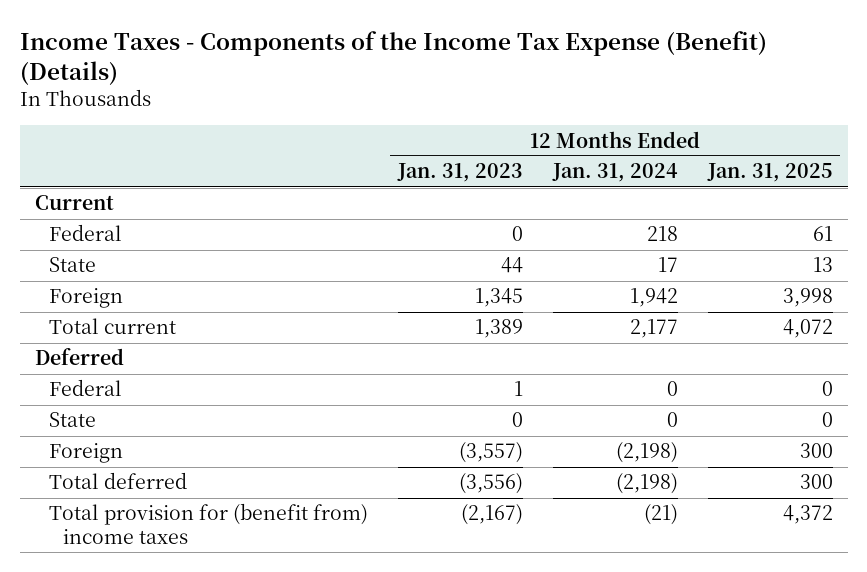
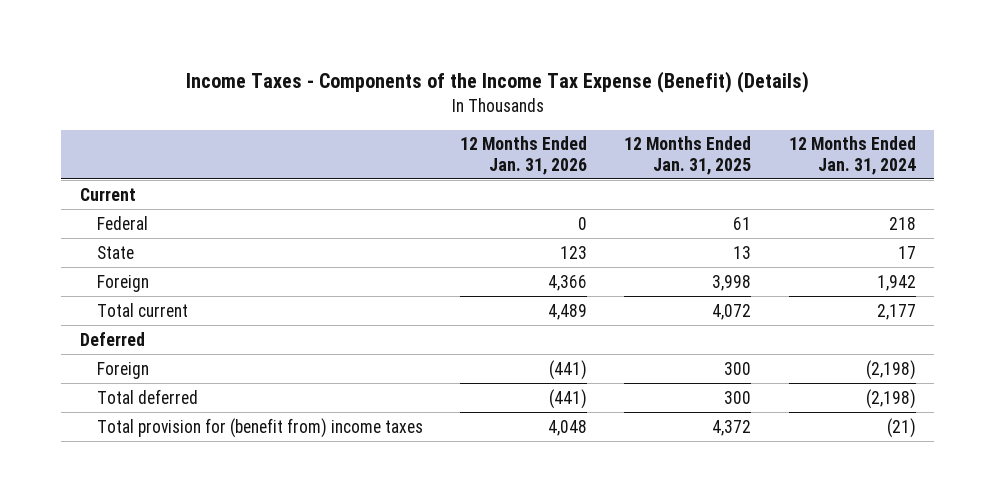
[396,163,523,183] Jan. 31, 2023 -> none
none -> [459,136,587,175] 12 Months Ended Jan. 31, 2026
[48,379,122,397] Federal -> none
[48,412,96,428] State -> none

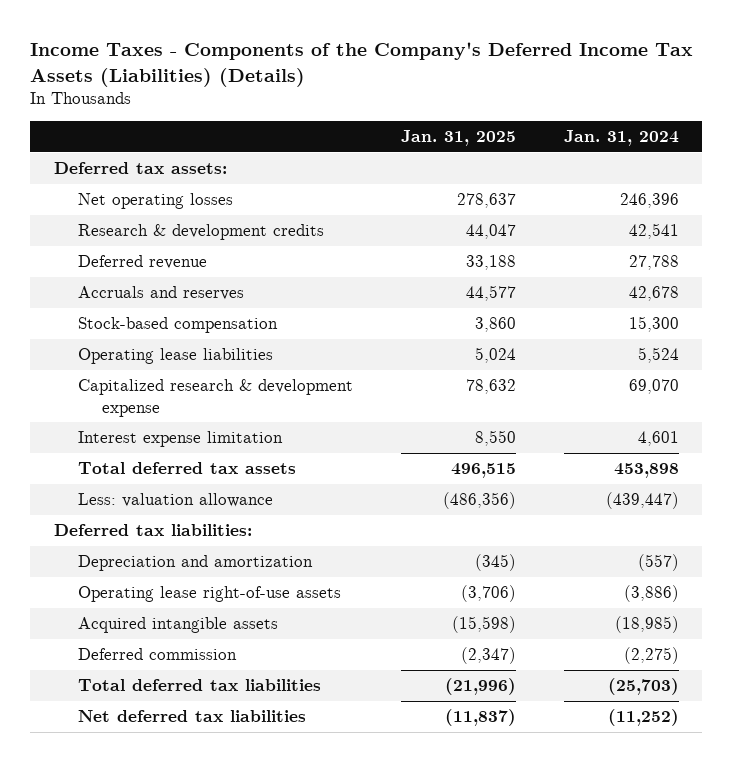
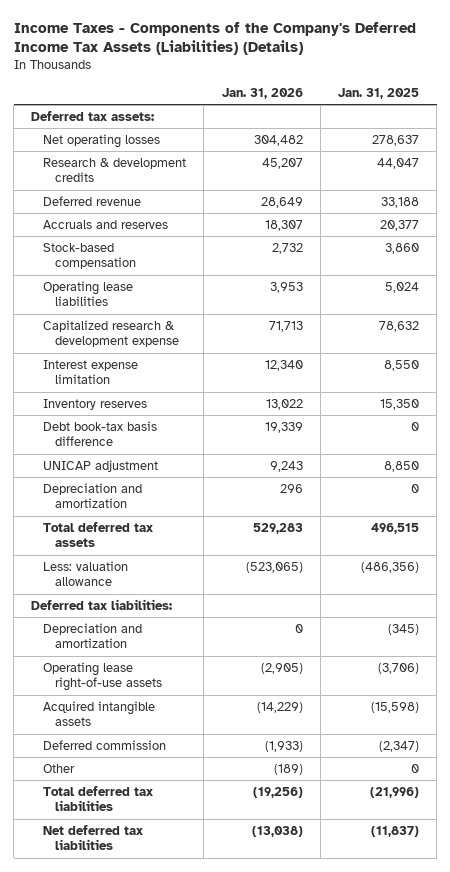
[563,130,679,147] Jan. 31, 2024 -> none
none -> [221,88,303,100] Jan. 31, 2026
[465,285,516,302] 44,577 -> [380,219,420,231] 20,377
none -> [43,398,148,410] Inventory reserves
none -> [43,420,158,447] Debt book-tax basis difference
none -> [43,459,159,472] UNICAP adjustment
none -> [43,482,143,509] Depreciation and amortization
none -> [43,763,76,773] Other

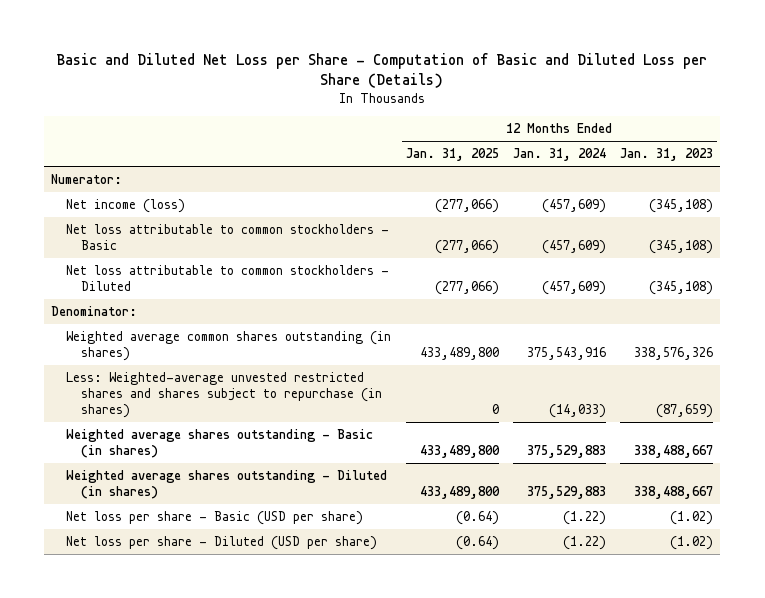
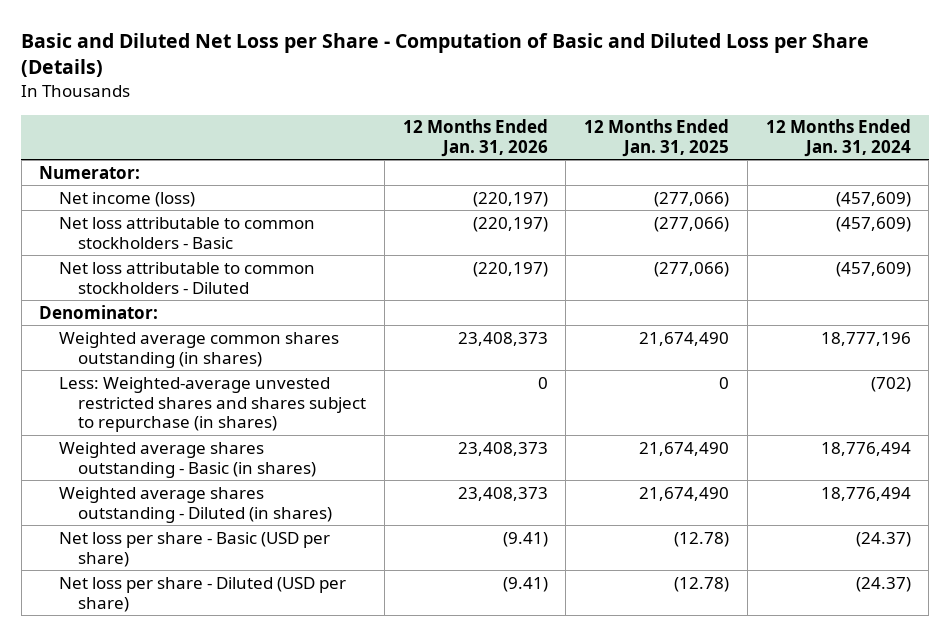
[620,148,714,162] Jan. 31, 2023 -> none
none -> [402,119,548,158] 12 Months Ended Jan. 31, 2026
[419,347,499,361] 433,489,800 -> [639,331,730,346] 21,674,490
[526,347,606,361] 375,543,916 -> [820,331,911,346] 18,777,196
[548,403,606,418] (14,033) -> [870,376,911,392] (702)
[419,445,500,459] 433,489,800 -> [639,441,730,456] 21,674,490
[526,445,606,459] 375,529,883 -> [820,441,911,456] 18,776,494
[419,486,500,500] 433,489,800 -> [639,486,730,501] 21,674,490
[526,486,606,500] 375,529,883 -> [820,486,911,501] 18,776,494
[455,511,499,526] (0.64) -> [674,531,730,547] (12.78)
[562,511,606,526] (1.22) -> [855,531,911,547] (24.37)
[455,536,499,551] (0.64) -> [674,576,730,592] (12.78)
[562,536,606,551] (1.22) -> [855,576,911,592] (24.37)

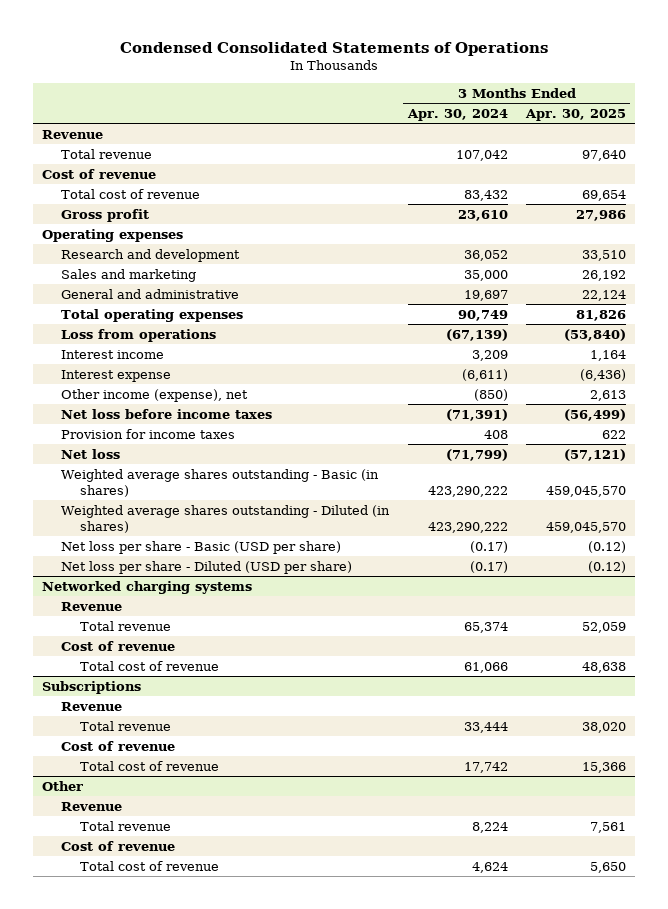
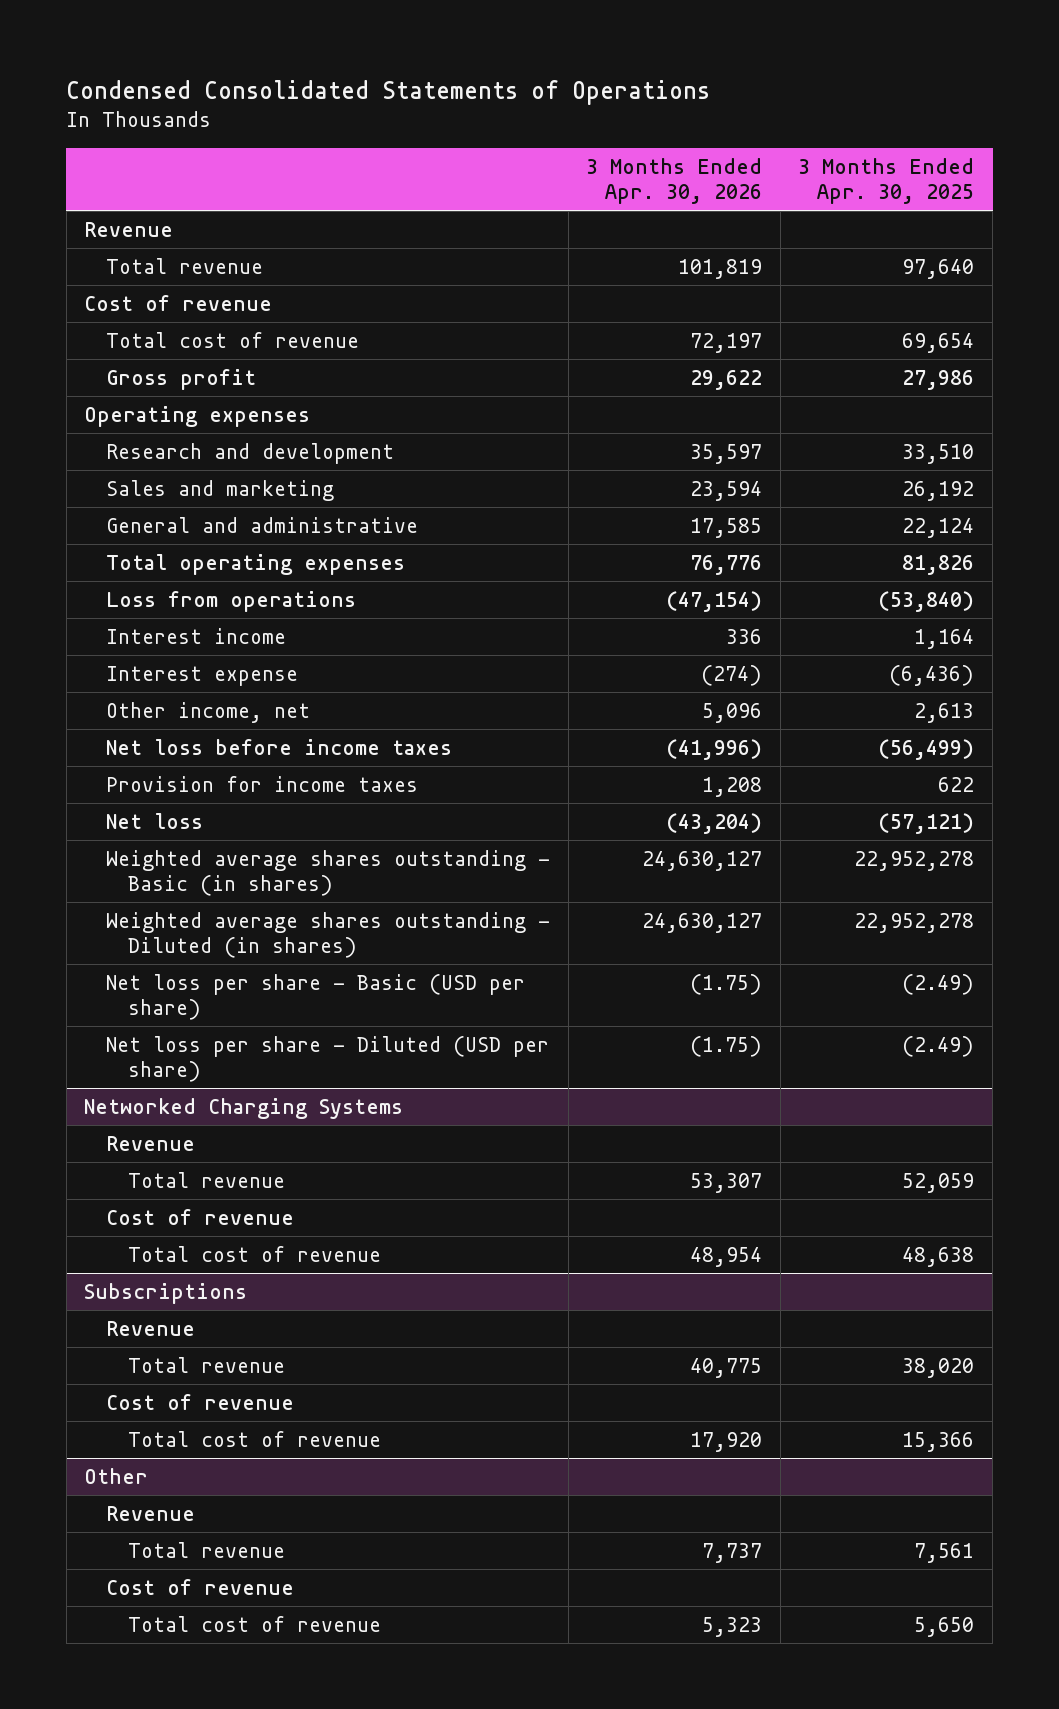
[406,108,508,121] Apr. 30, 2024 -> none
none -> [586,157,763,204] 3 Months Ended Apr. 30, 2026
[61,388,249,402] Other income (expense), net -> [106,701,311,723] Other income, net
[545,485,626,497] 459,045,570 -> [854,850,975,871] 22,952,278
[545,521,626,533] 459,045,570 -> [854,912,975,933] 22,952,278
[587,540,626,553] (0.12) -> [902,973,975,995] (2.49)
[587,560,626,573] (0.12) -> [902,1035,975,1057] (2.49)
[42,580,253,594] Networked charging systems -> [84,1097,404,1119] Networked Charging Systems

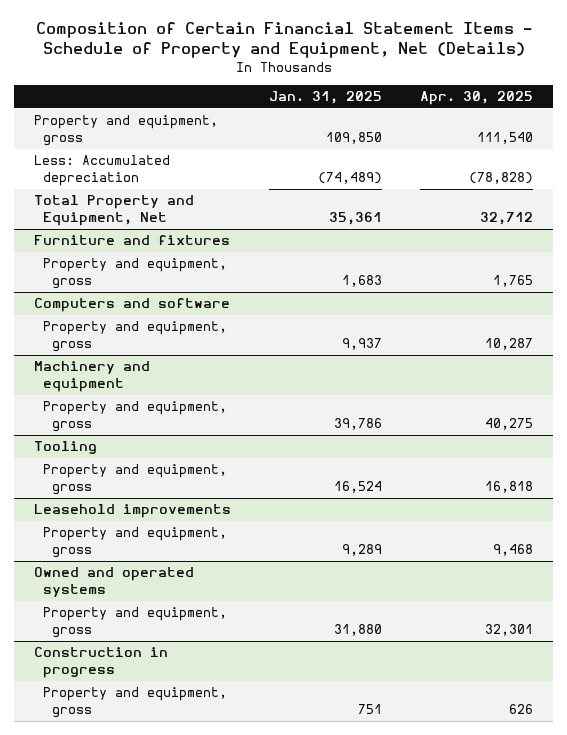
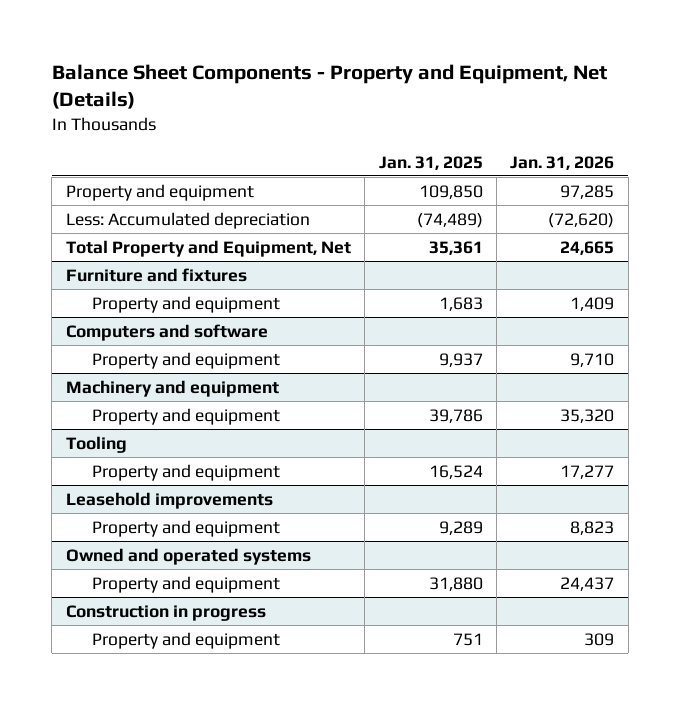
[35,22,532,59] Composition of Certain Financial Statement Items - Schedule of Property and Equipment, Net (Details) -> [51,64,607,110] Balance Sheet Components - Property and Equipment, Net (Details)
[420,90,534,105] Apr. 30, 2025 -> none
none -> [510,155,615,170] Jan. 31, 2026
[33,115,218,146] Property and equipment, gross -> [65,183,254,201] Property and equipment
[42,258,227,289] Property and equipment, gross -> [92,295,281,313] Property and equipment
[42,321,227,352] Property and equipment, gross -> [92,351,281,369] Property and equipment
[42,401,227,432] Property and equipment, gross -> [92,407,281,425] Property and equipment
[42,464,227,495] Property and equipment, gross -> [92,463,281,481] Property and equipment
[42,527,227,558] Property and equipment, gross -> [92,519,281,537] Property and equipment
[42,607,227,638] Property and equipment, gross -> [92,575,281,593] Property and equipment
[42,687,227,718] Property and equipment, gross -> [92,631,281,649] Property and equipment

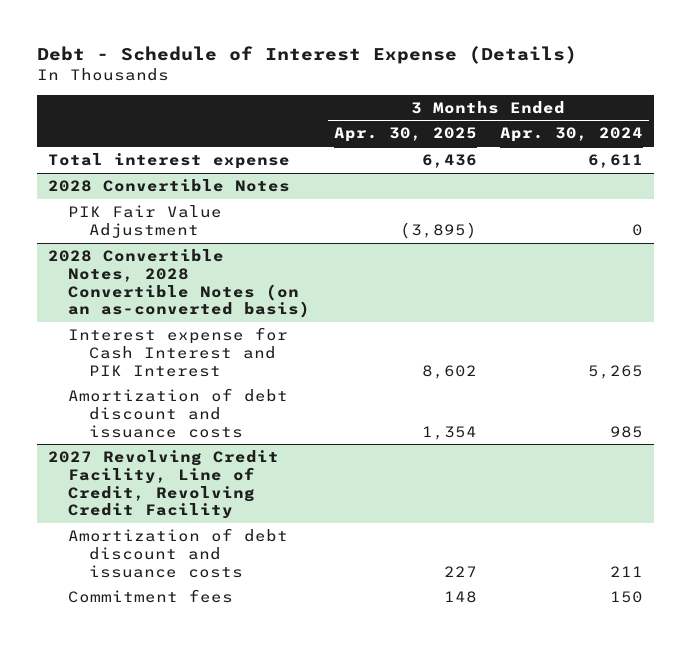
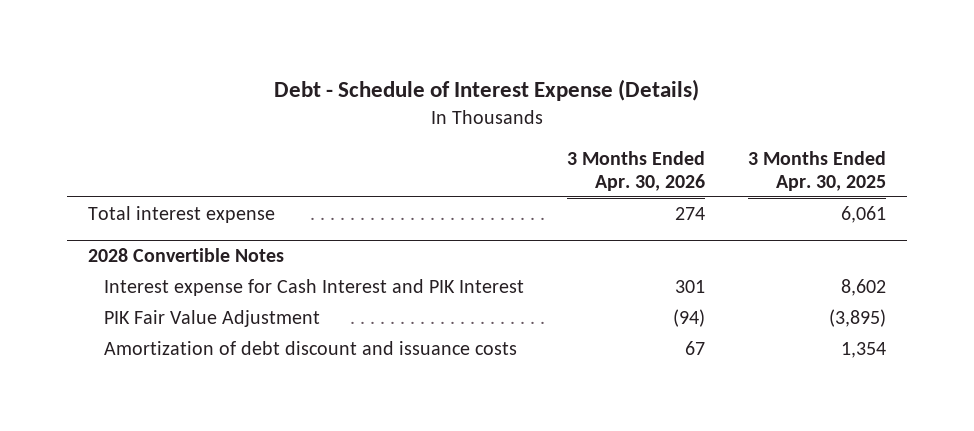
[499,127,643,143] Apr. 30, 2024 -> none
none -> [566,150,705,191] 3 Months Ended Apr. 30, 2026
[421,154,477,169] 6,436 -> [840,205,886,223] 6,061
[48,249,311,319] 2028 Convertible Notes, 2028 Convertible Notes (on an as-converted basis) -> none
[68,205,223,238] PIK Fair Value Adjustment -> [103,309,320,327] PIK Fair Value Adjustment
[48,450,280,520] 2027 Revolving Credit Facility, Line of Credit, Revolving Credit Facility -> none
[68,528,289,578] Amortization of debt discount and issuance costs -> none
[68,589,234,604] Commitment fees -> none

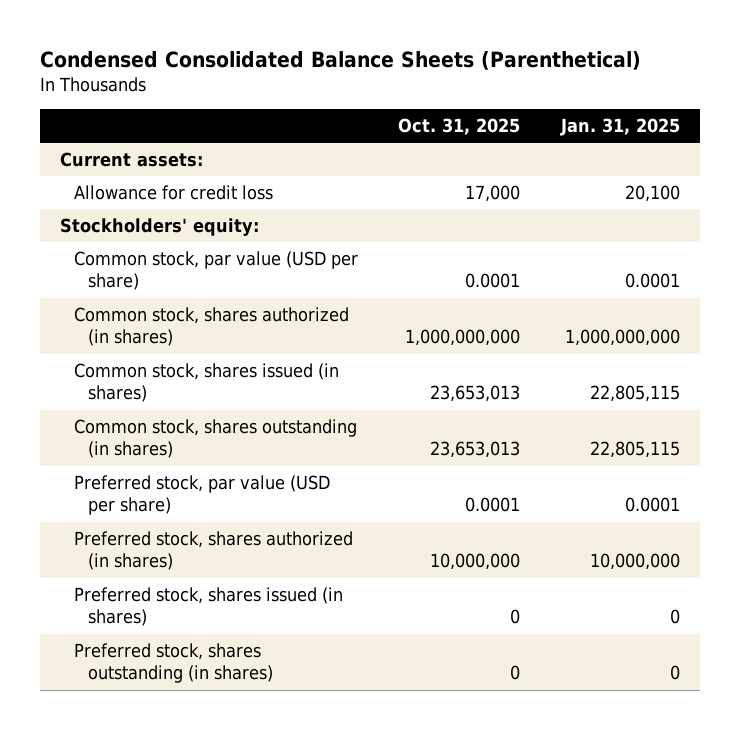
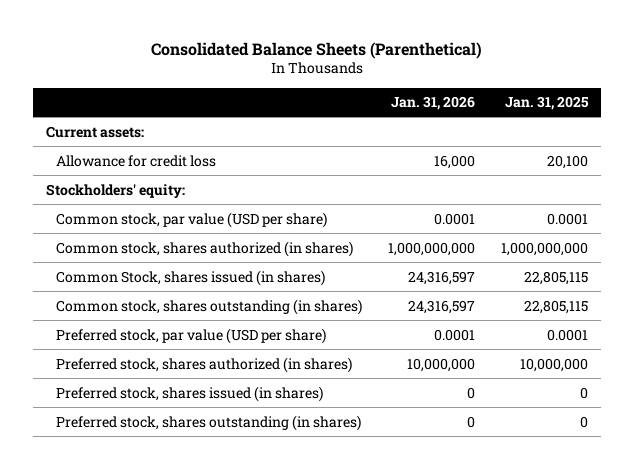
[39,51,641,71] Condensed Consolidated Balance Sheets (Parenthetical) -> [150,41,482,59] Consolidated Balance Sheets (Parenthetical)
[398,117,521,135] Oct. 31, 2025 -> none
none -> [390,96,475,111] Jan. 31, 2026
[74,363,340,403] Common stock, shares issued (in shares) -> [55,269,325,286] Common Stock, shares issued (in shares)

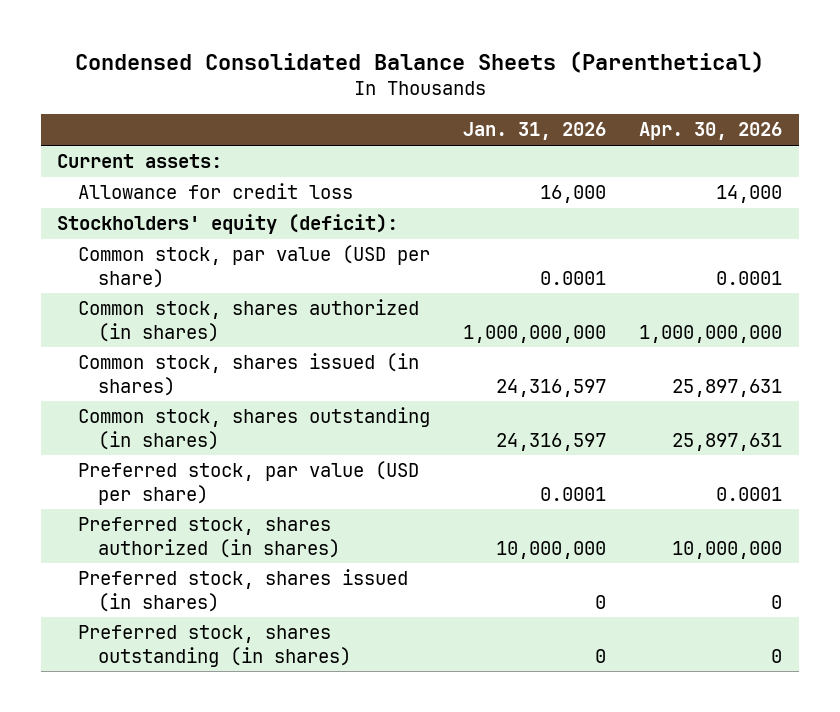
[150,41,482,59] Consolidated Balance Sheets (Parenthetical) -> [74,50,764,73] Condensed Consolidated Balance Sheets (Parenthetical)
[504,96,589,111] Jan. 31, 2025 -> none
none -> [639,122,783,141] Apr. 30, 2026
[45,183,185,198] Stockholders' equity: -> [57,214,399,235] Stockholders' equity (deficit):
[55,269,325,286] Common Stock, shares issued (in shares) -> [77,353,419,396] Common stock, shares issued (in shares)

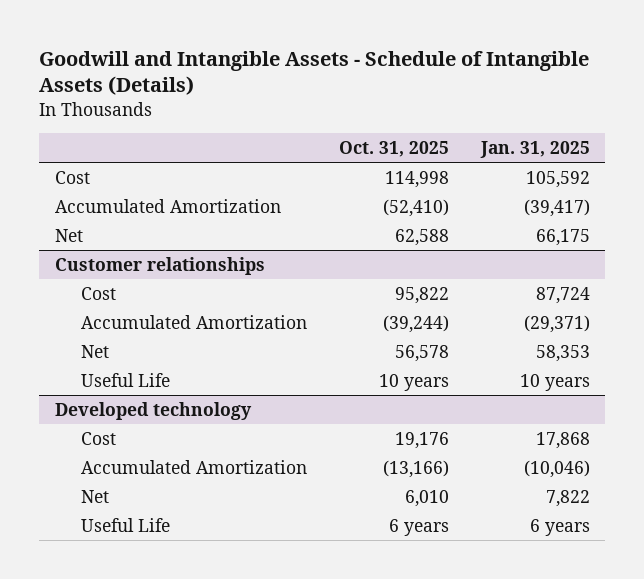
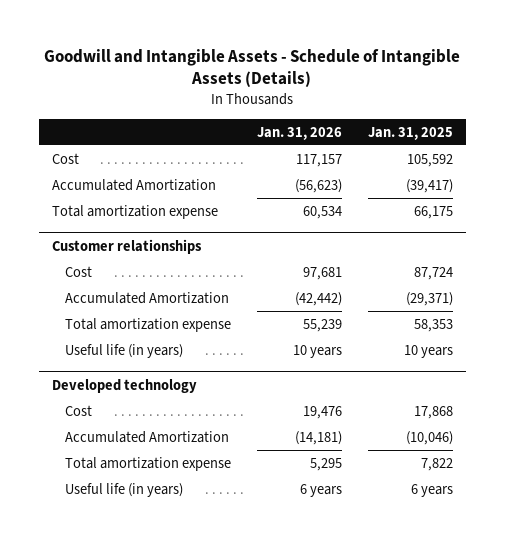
[338,140,449,157] Oct. 31, 2025 -> none
none -> [256,126,342,140] Jan. 31, 2026
[54,228,83,242] Net -> [51,204,218,219] Total amortization expense
[80,344,109,358] Net -> [64,317,231,332] Total amortization expense
[80,372,170,387] Useful Life -> [64,343,183,358] Useful life (in years)
[80,489,109,503] Net -> [64,456,231,471] Total amortization expense
[80,517,170,532] Useful Life -> [64,482,183,497] Useful life (in years)

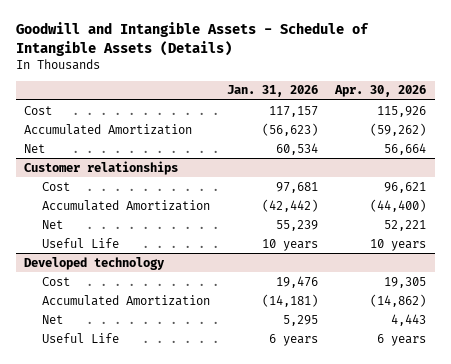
[367,126,453,140] Jan. 31, 2025 -> none
none -> [334,85,427,98] Apr. 30, 2026
[51,204,218,219] Total amortization expense -> [24,143,46,153] Net
[64,317,231,332] Total amortization expense -> [42,219,64,229] Net
[64,343,183,358] Useful life (in years) -> [42,237,120,248] Useful Life
[64,456,231,471] Total amortization expense -> [42,314,64,324] Net
[64,482,183,497] Useful life (in years) -> [42,332,120,343] Useful Life

